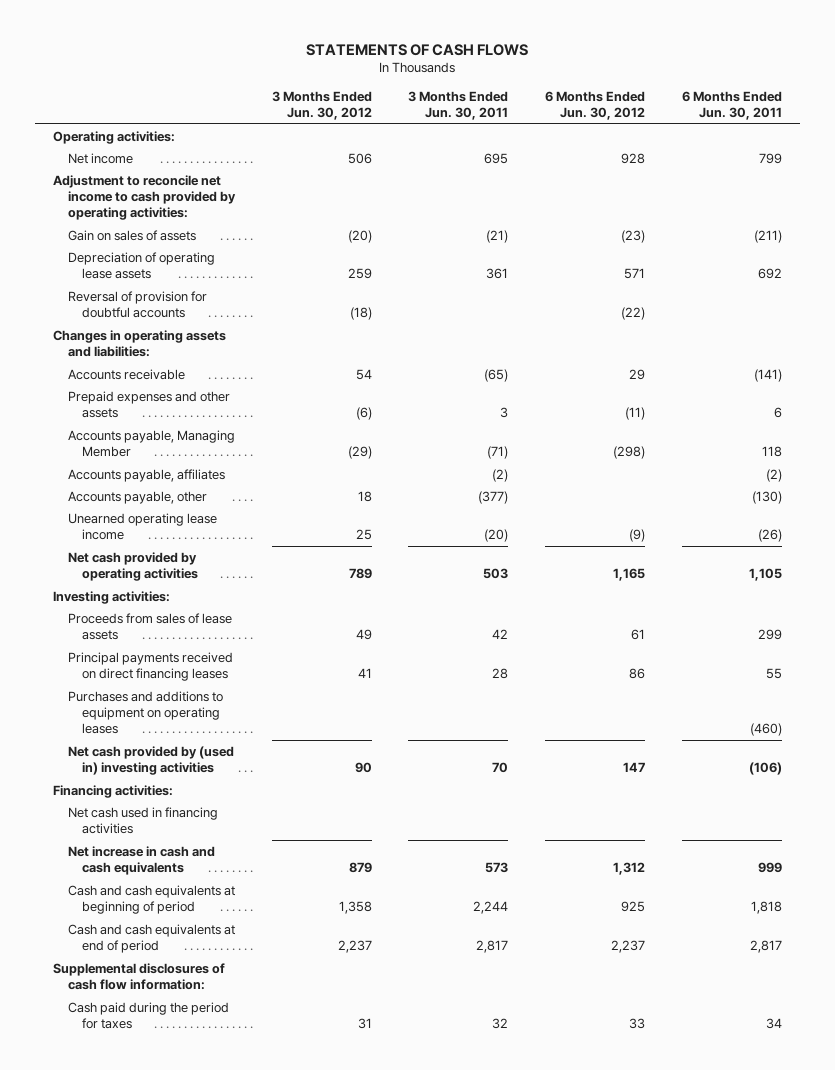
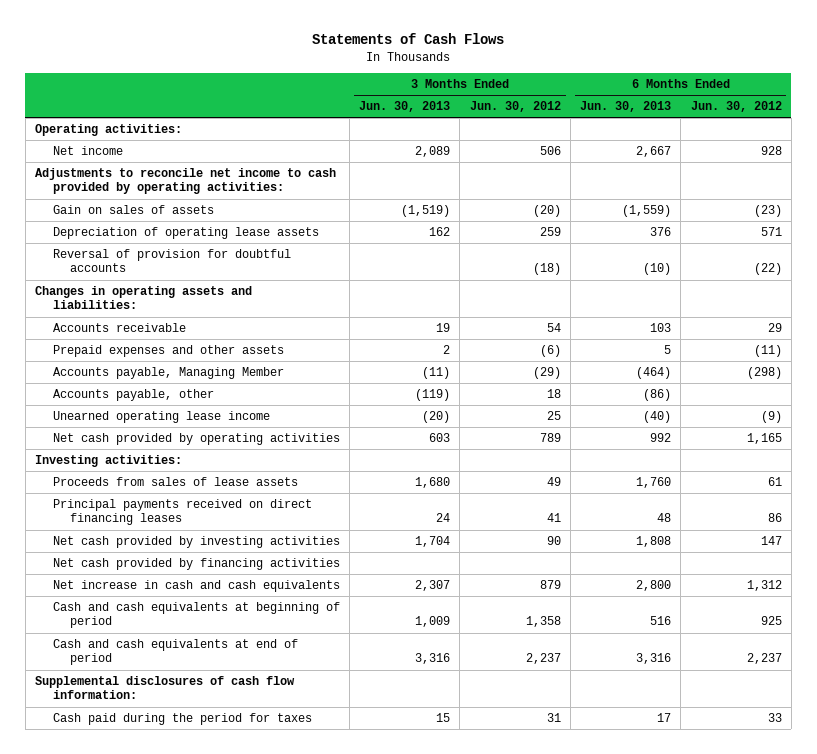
[306,43,529,56] STATEMENTS OF CASH FLOWS -> [312,33,505,45] Statements of Cash Flows
[408,90,509,121] 3 Months Ended Jun. 30, 2011 -> none
[681,90,782,121] 6 Months Ended Jun. 30, 2011 -> none
none -> [359,101,451,113] Jun. 30, 2013
none -> [580,101,672,113] Jun. 30, 2013
[53,174,236,221] Adjustment to reconcile net income to cash provided by operating activities: -> [35,168,337,195] Adjustments to reconcile net income to cash provided by operating activities:
[67,468,225,482] Accounts payable, affiliates -> none
[67,690,223,735] Purchases and additions to equipment on operating leases -> none
[53,784,174,798] Financing activities: -> none
[67,745,234,776] Net cash provided by (used in) investing activities -> [52,536,340,549] Net cash provided by investing activities
[67,806,218,835] Net cash used in financing activities -> [52,558,340,571] Net cash provided by financing activities

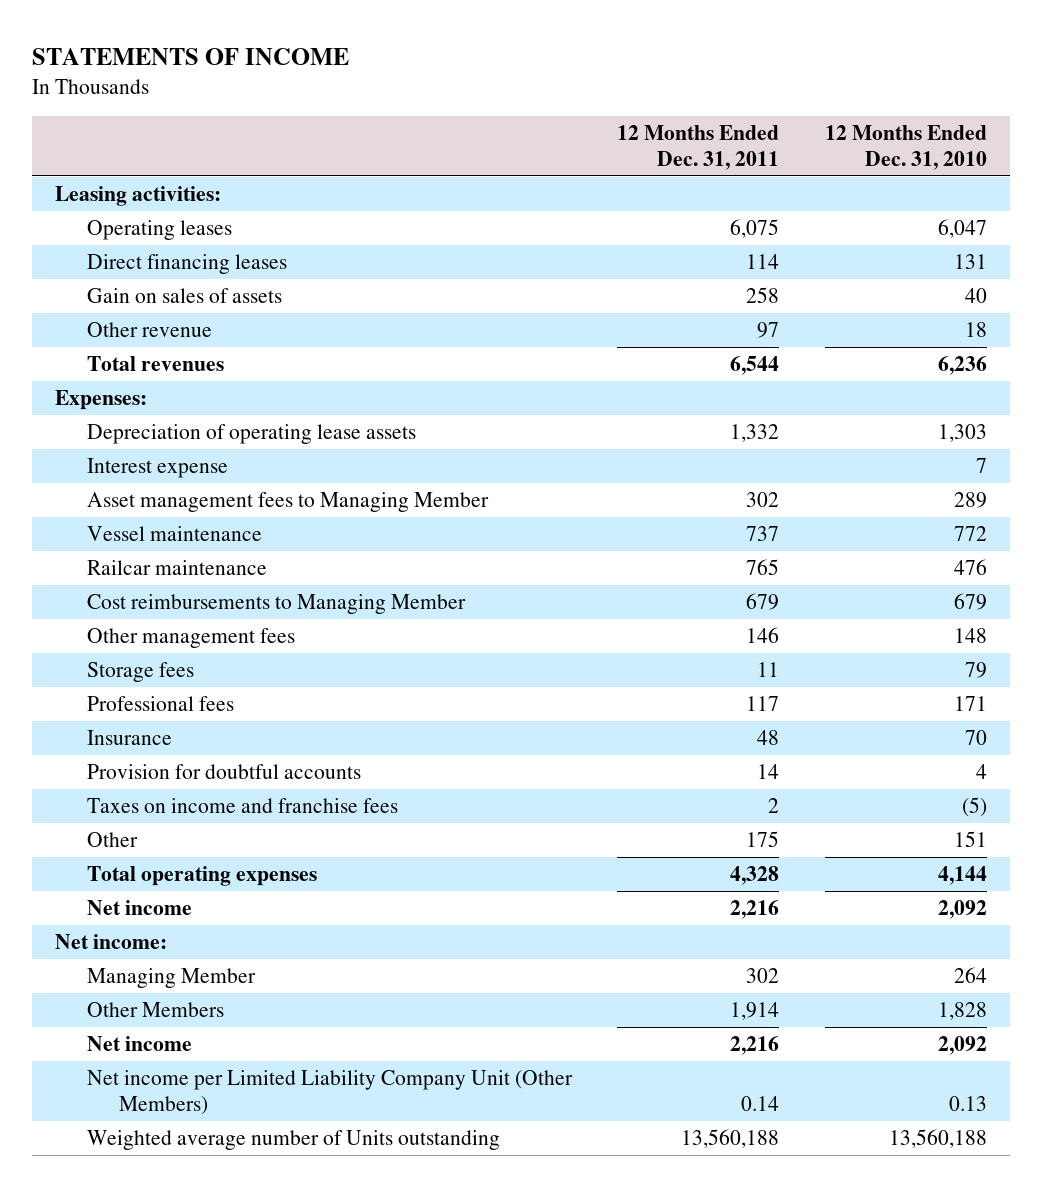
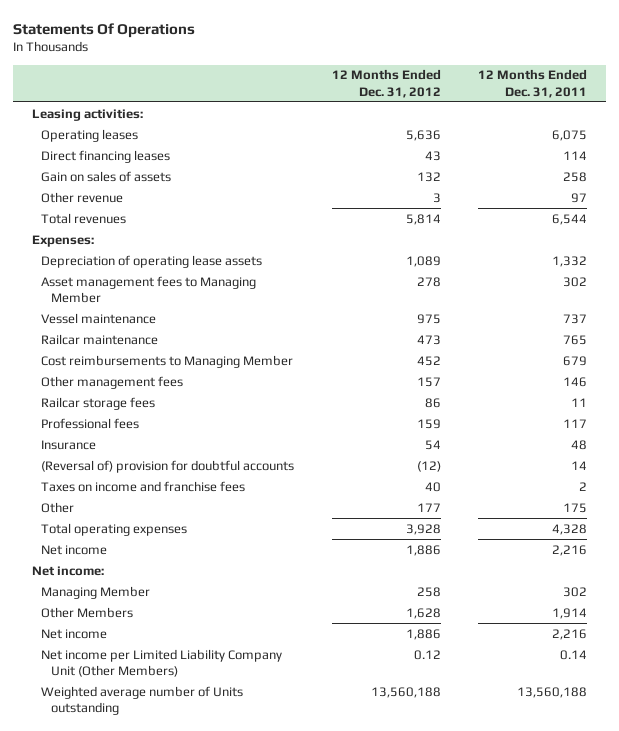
[32,48,350,66] STATEMENTS OF INCOME -> [13,22,196,38] Statements Of Operations
[824,125,987,170] 12 Months Ended Dec. 31, 2010 -> none
none -> [331,69,441,98] 12 Months Ended Dec. 31, 2012
[86,458,228,479] Interest expense -> none
[86,662,194,683] Storage fees -> [41,396,156,410] Railcar storage fees
[86,764,361,780] Provision for doubtful accounts -> [41,459,295,473] (Reversal of) provision for doubtful accounts

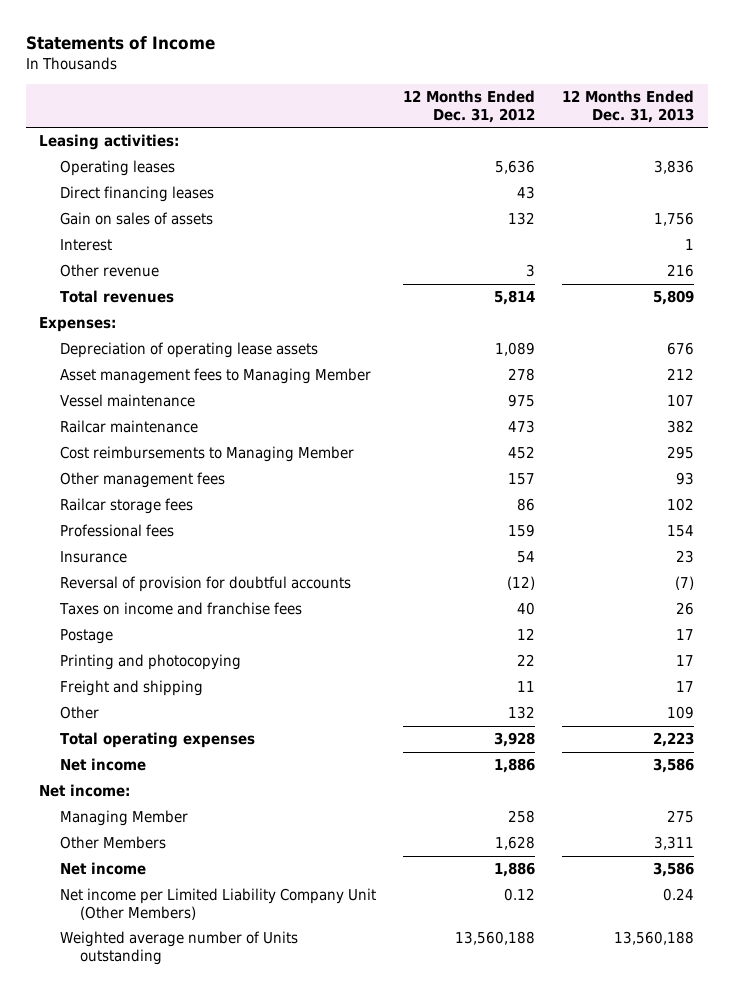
[13,22,196,38] Statements Of Operations -> [25,35,215,50] Statements of Income
[478,69,588,98] 12 Months Ended Dec. 31, 2011 -> none
none -> [562,90,695,123] 12 Months Ended Dec. 31, 2013
none -> [59,239,112,252] Interest
[41,459,295,473] (Reversal of) provision for doubtful accounts -> [59,576,351,593] Reversal of provision for doubtful accounts
none -> [59,629,113,645] Postage
none -> [59,654,241,671] Printing and photocopying
none -> [59,680,203,697] Freight and shipping
[416,502,441,512] 177 -> [508,706,536,720] 132

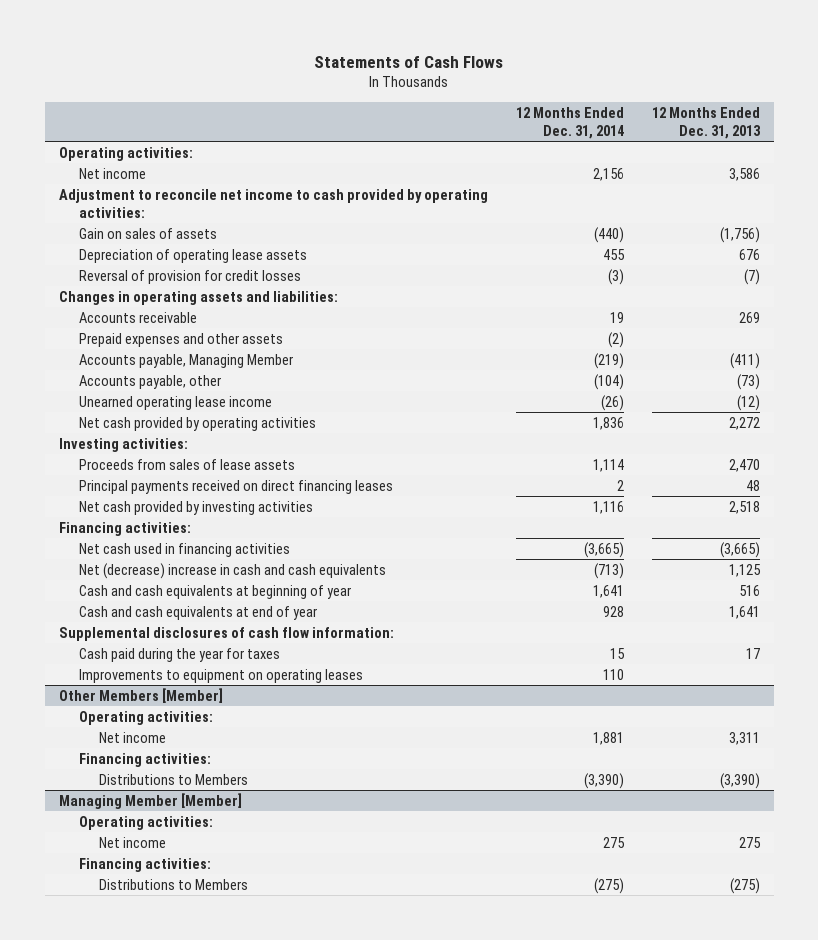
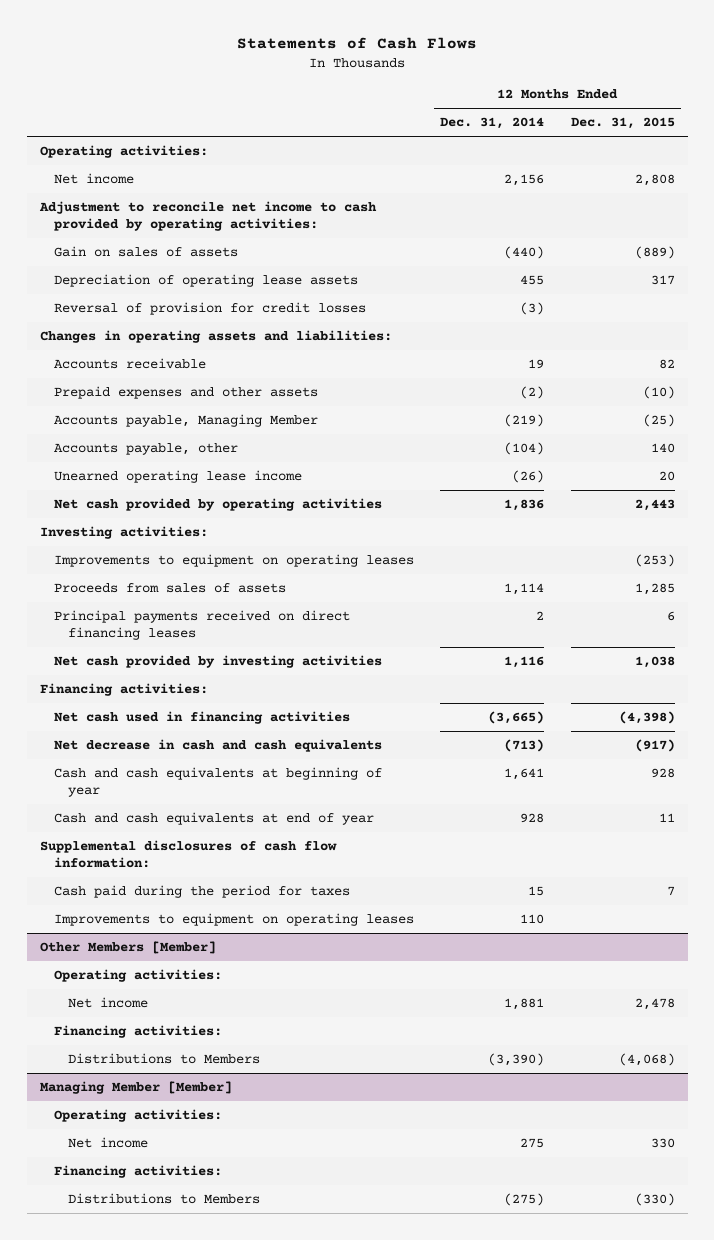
[651,107,761,139] 12 Months Ended Dec. 31, 2013 -> none
none -> [570,117,675,130] Dec. 31, 2015
none -> [53,553,414,567] Improvements to equipment on operating leases
[78,458,295,470] Proceeds from sales of lease assets -> [53,582,286,593] Proceeds from sales of assets
[78,562,386,579] Net (decrease) increase in cash and cash equivalents -> [53,738,382,752] Net decrease in cash and cash equivalents
[78,647,280,662] Cash paid during the year for taxes -> [53,884,350,898] Cash paid during the period for taxes

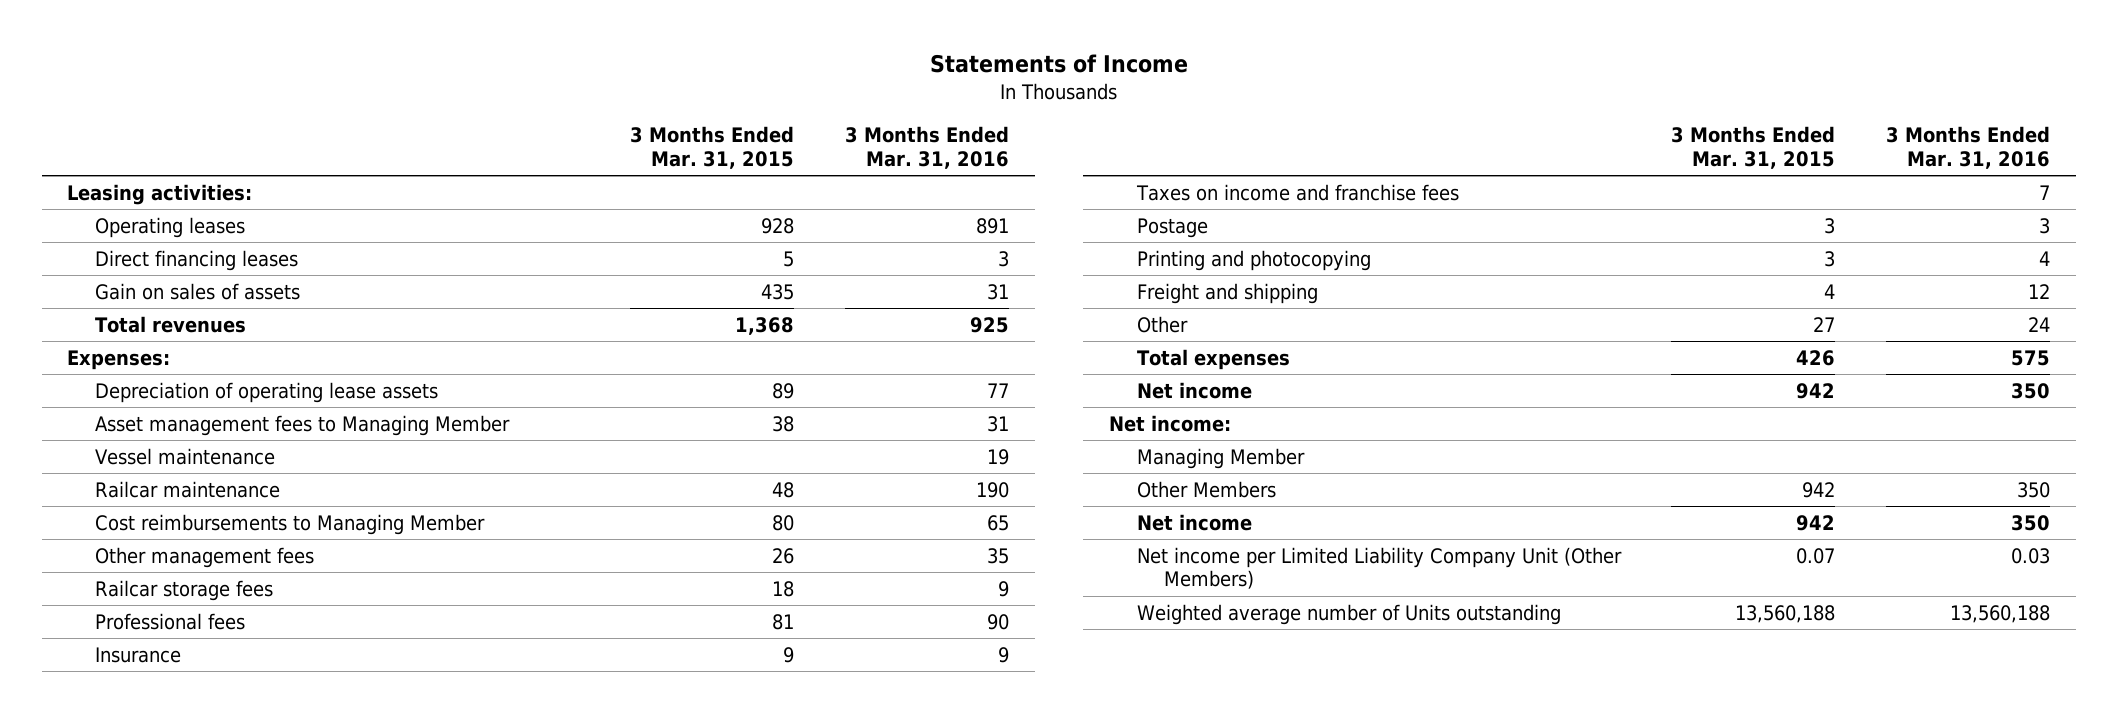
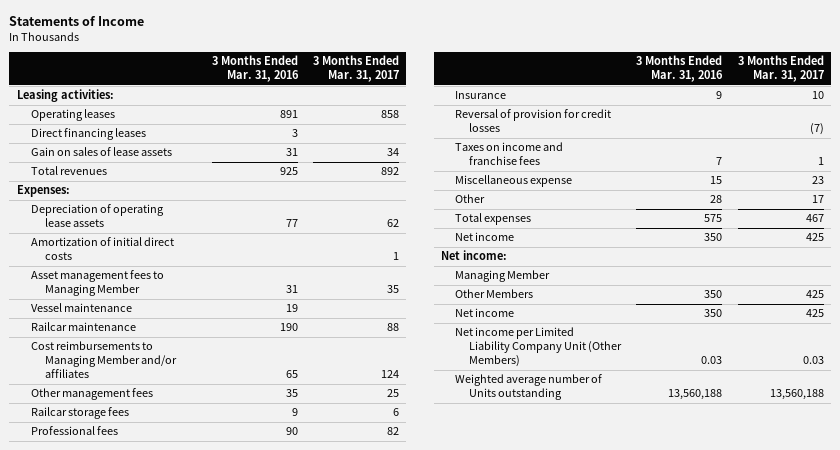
[630,125,795,169] 3 Months Ended Mar. 31, 2015 -> none
none -> [312,55,399,83] 3 Months Ended Mar. 31, 2017
[95,282,301,300] Gain on sales of assets -> [30,147,172,157] Gain on sales of lease assets
none -> [30,237,174,261] Amortization of initial direct costs
[95,513,486,535] Cost reimbursements to Managing Member -> [30,341,177,379] Cost reimbursements to Managing Member and/or affiliates
none -> [455,109,612,133] Reversal of provision for credit losses
[1136,217,1208,238] Postage -> none
[1136,249,1371,271] Printing and photocopying -> none
[1136,282,1318,304] Freight and shipping -> none
none -> [455,175,573,188] Miscellaneous expense
[2028,316,2051,332] 24 -> [710,195,723,204] 28

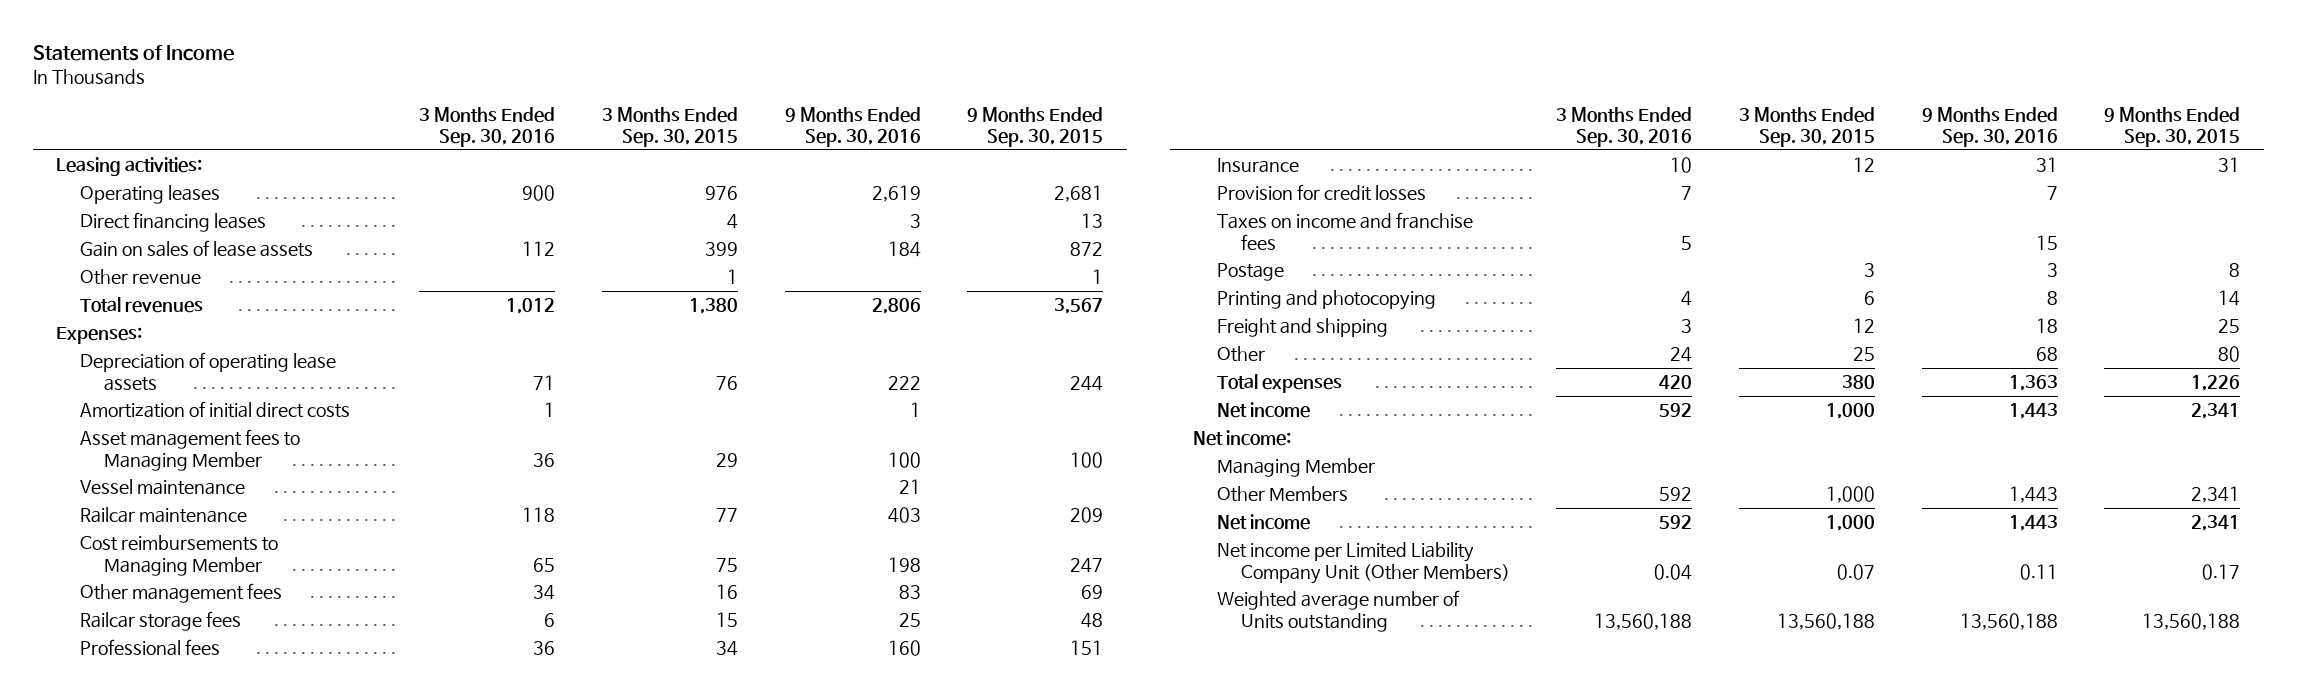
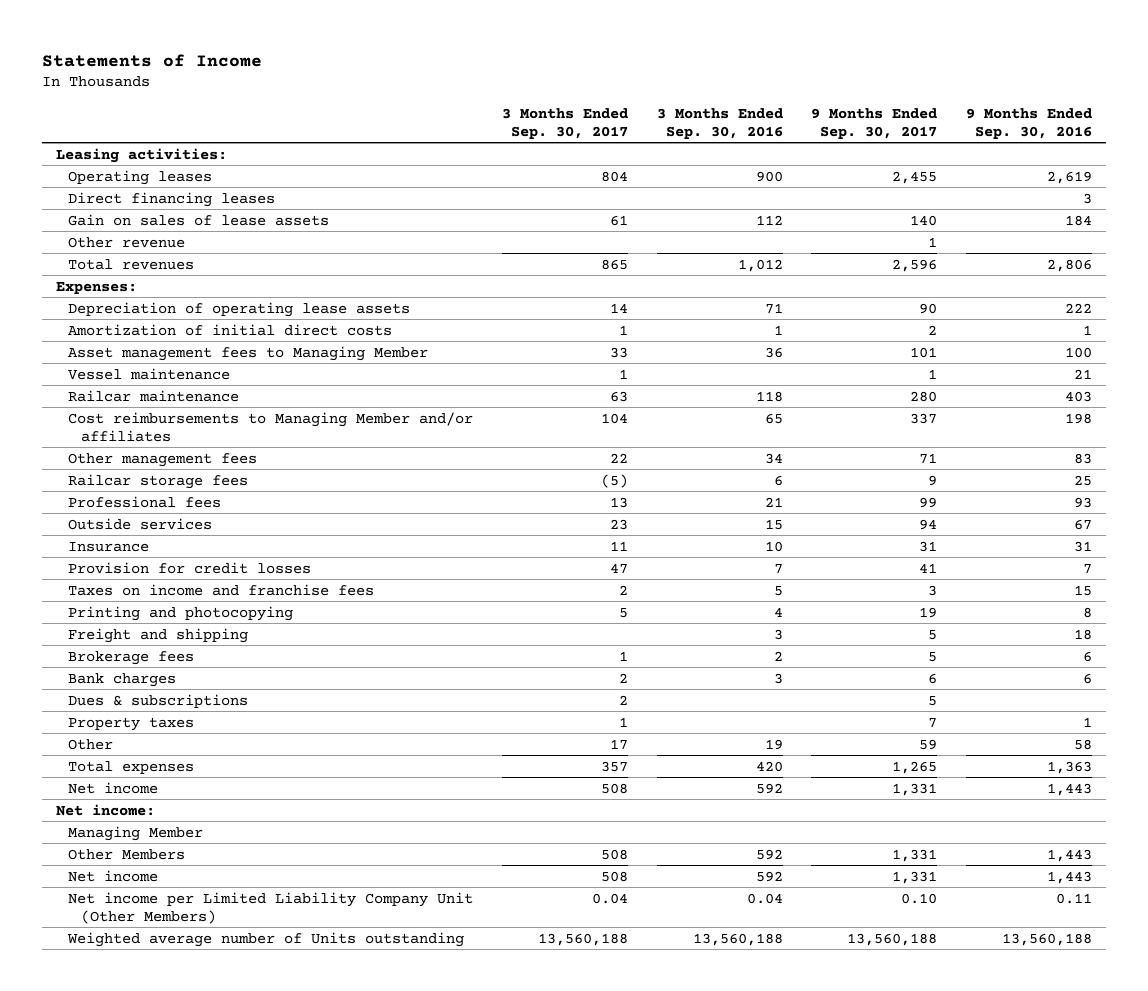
[602,106,739,148] 3 Months Ended Sep. 30, 2015 -> none
[967,106,1104,148] 9 Months Ended Sep. 30, 2015 -> none
none -> [501,107,628,139] 3 Months Ended Sep. 30, 2017
none -> [811,107,938,139] 9 Months Ended Sep. 30, 2017
[80,535,279,576] Cost reimbursements to Managing Member -> [68,411,474,442] Cost reimbursements to Managing Member and/or affiliates
[533,641,556,656] 36 -> [764,496,783,507] 21
[887,640,921,657] 160 -> [1073,496,1092,508] 93
none -> [68,517,213,530] Outside services
[1217,263,1285,282] Postage -> none
none -> [68,650,195,665] Brokerage fees
none -> [68,672,177,687] Bank charges
none -> [68,693,249,708] Dues & subscriptions
none -> [68,716,195,731] Property taxes
[1670,347,1693,363] 24 -> [764,738,783,750] 19
[2035,347,2058,362] 68 -> [1073,738,1092,750] 58

